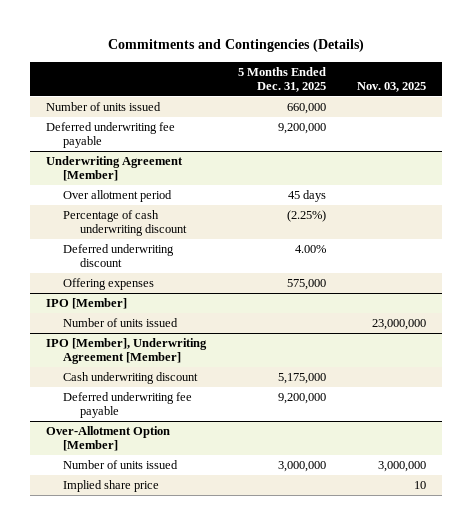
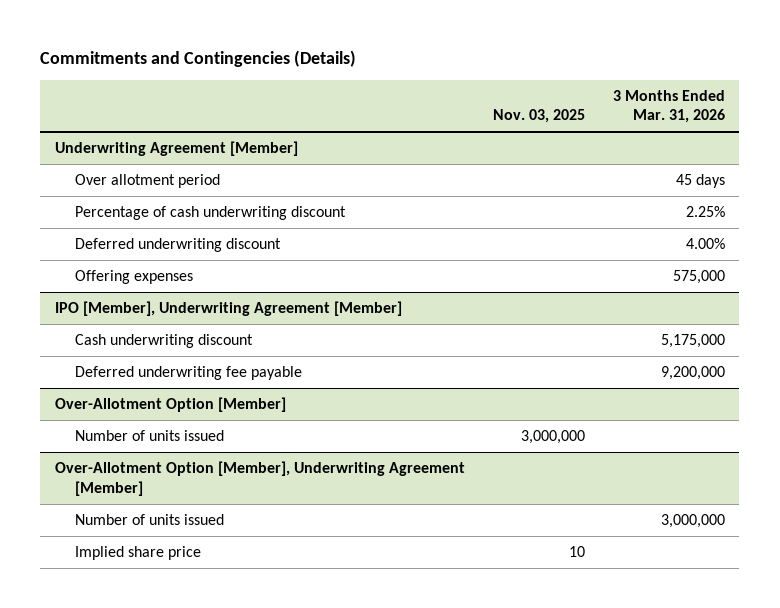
[237,66,326,93] 5 Months Ended Dec. 31, 2025 -> none
none -> [613,89,726,124] 3 Months Ended Mar. 31, 2026
[45,101,161,111] Number of units issued -> none
[45,121,175,149] Deferred underwriting fee payable -> none
[45,297,127,309] IPO [Member] -> none
[62,317,178,327] Number of units issued -> none
[62,479,159,492] Implied share price -> none
none -> [54,460,465,496] Over-Allotment Option [Member], Underwriting Agreement [Member]
none -> [74,513,224,525] Number of units issued
none -> [74,545,201,560] Implied share price

